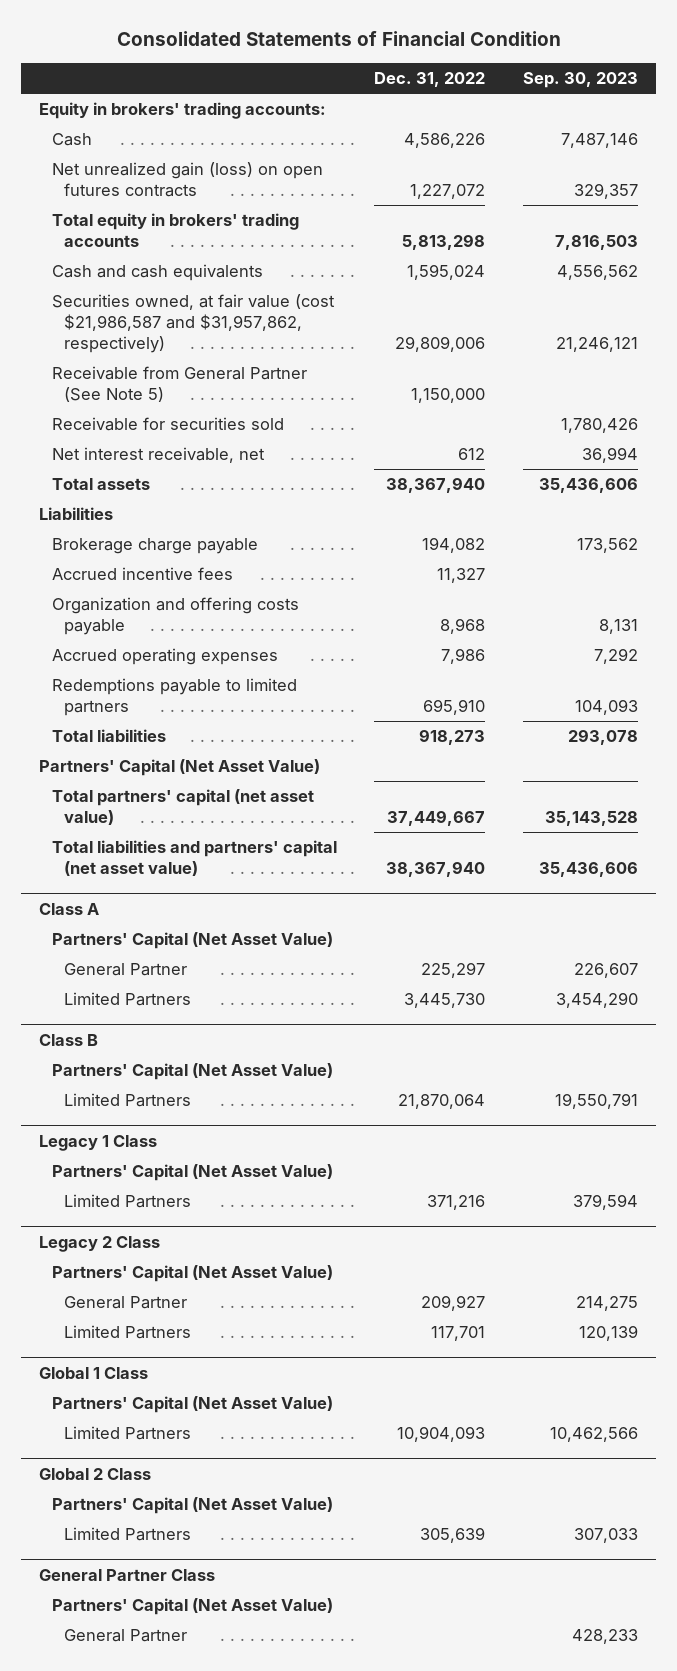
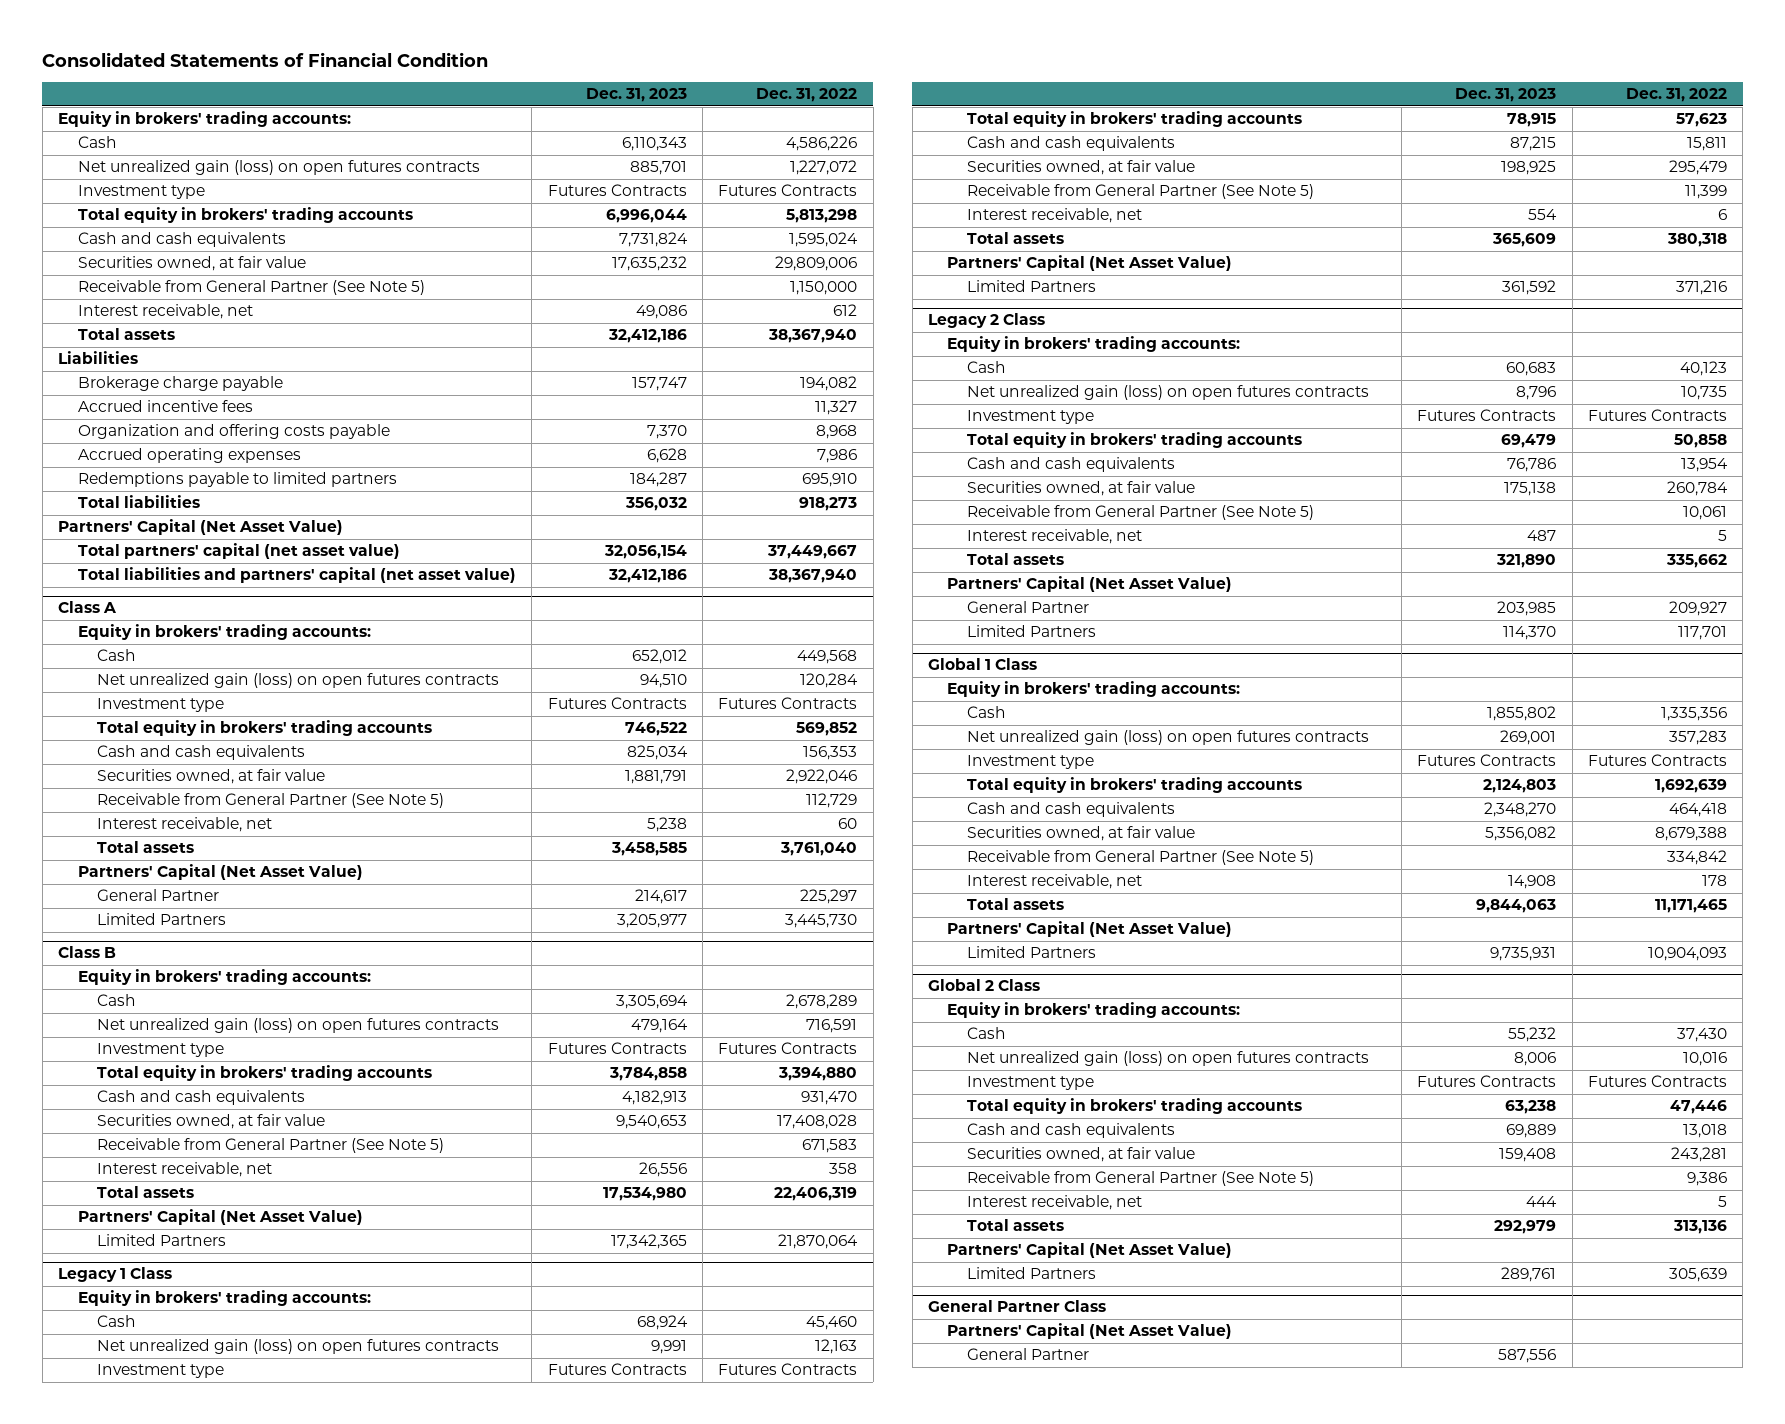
[522,72,638,89] Sep. 30, 2023 -> none
none -> [585,88,687,103] Dec. 31, 2023
none -> [77,185,205,200] Investment type
[51,294,335,354] Securities owned, at fair value (cost $21,986,587 and $31,957,862, respectively) -> [77,256,306,272] Securities owned, at fair value
[51,417,284,432] Receivable for securities sold -> none
[51,447,265,464] Net interest receivable, net -> [77,304,253,320] Interest receivable, net
none -> [77,624,371,641] Equity in brokers' trading accounts:
none -> [97,649,137,662] Cash
none -> [97,673,500,689] Net unrealized gain (loss) on open futures contracts
none -> [97,698,225,713] Investment type
none -> [97,720,433,737] Total equity in brokers' trading accounts
none -> [97,745,306,761] Cash and cash equivalents
none -> [97,769,326,785] Securities owned, at fair value
none -> [97,793,445,809] Receivable from General Partner (See Note 5)
none -> [97,817,273,833] Interest receivable, net
none -> [97,841,195,854] Total assets
none -> [77,969,371,986] Equity in brokers' trading accounts:
none -> [97,994,137,1007] Cash
none -> [97,1018,500,1034] Net unrealized gain (loss) on open futures contracts
none -> [97,1043,225,1058] Investment type
none -> [97,1065,433,1082] Total equity in brokers' trading accounts
none -> [97,1090,306,1106] Cash and cash equivalents
none -> [97,1114,326,1130] Securities owned, at fair value
none -> [97,1138,445,1154] Receivable from General Partner (See Note 5)
none -> [97,1162,273,1178] Interest receivable, net
none -> [97,1186,195,1199] Total assets
none -> [77,1290,371,1307] Equity in brokers' trading accounts:
none -> [97,1315,137,1328] Cash
none -> [97,1339,500,1355] Net unrealized gain (loss) on open futures contracts
none -> [97,1364,225,1379] Investment type
none -> [966,111,1302,128] Total equity in brokers' trading accounts
none -> [966,136,1175,152] Cash and cash equivalents
none -> [966,160,1195,176] Securities owned, at fair value
none -> [966,184,1314,200] Receivable from General Partner (See Note 5)
none -> [966,208,1142,224] Interest receivable, net
none -> [966,232,1064,245] Total assets
none -> [947,336,1241,353] Equity in brokers' trading accounts:
none -> [966,361,1006,374] Cash
none -> [966,385,1369,401] Net unrealized gain (loss) on open futures contracts
none -> [966,410,1094,425] Investment type
none -> [966,432,1302,449] Total equity in brokers' trading accounts
none -> [966,457,1175,473] Cash and cash equivalents
none -> [966,481,1195,497] Securities owned, at fair value
none -> [966,505,1314,521] Receivable from General Partner (See Note 5)
none -> [966,529,1142,545] Interest receivable, net
none -> [966,553,1064,566] Total assets
none -> [947,681,1241,698] Equity in brokers' trading accounts:
none -> [966,706,1006,719] Cash
none -> [966,730,1369,746] Net unrealized gain (loss) on open futures contracts
none -> [966,755,1094,770] Investment type
none -> [966,777,1302,794] Total equity in brokers' trading accounts
none -> [966,802,1175,818] Cash and cash equivalents
none -> [966,826,1195,842] Securities owned, at fair value
none -> [966,850,1314,866] Receivable from General Partner (See Note 5)
none -> [966,874,1142,890] Interest receivable, net
none -> [966,898,1064,911] Total assets
none -> [947,1002,1241,1019] Equity in brokers' trading accounts:
none -> [966,1027,1006,1040] Cash
none -> [966,1051,1369,1067] Net unrealized gain (loss) on open futures contracts
none -> [966,1076,1094,1091] Investment type
none -> [966,1098,1302,1115] Total equity in brokers' trading accounts
none -> [966,1123,1175,1139] Cash and cash equivalents
none -> [966,1147,1195,1163] Securities owned, at fair value
none -> [966,1171,1314,1187] Receivable from General Partner (See Note 5)
none -> [966,1195,1142,1211] Interest receivable, net
none -> [966,1219,1064,1232] Total assets

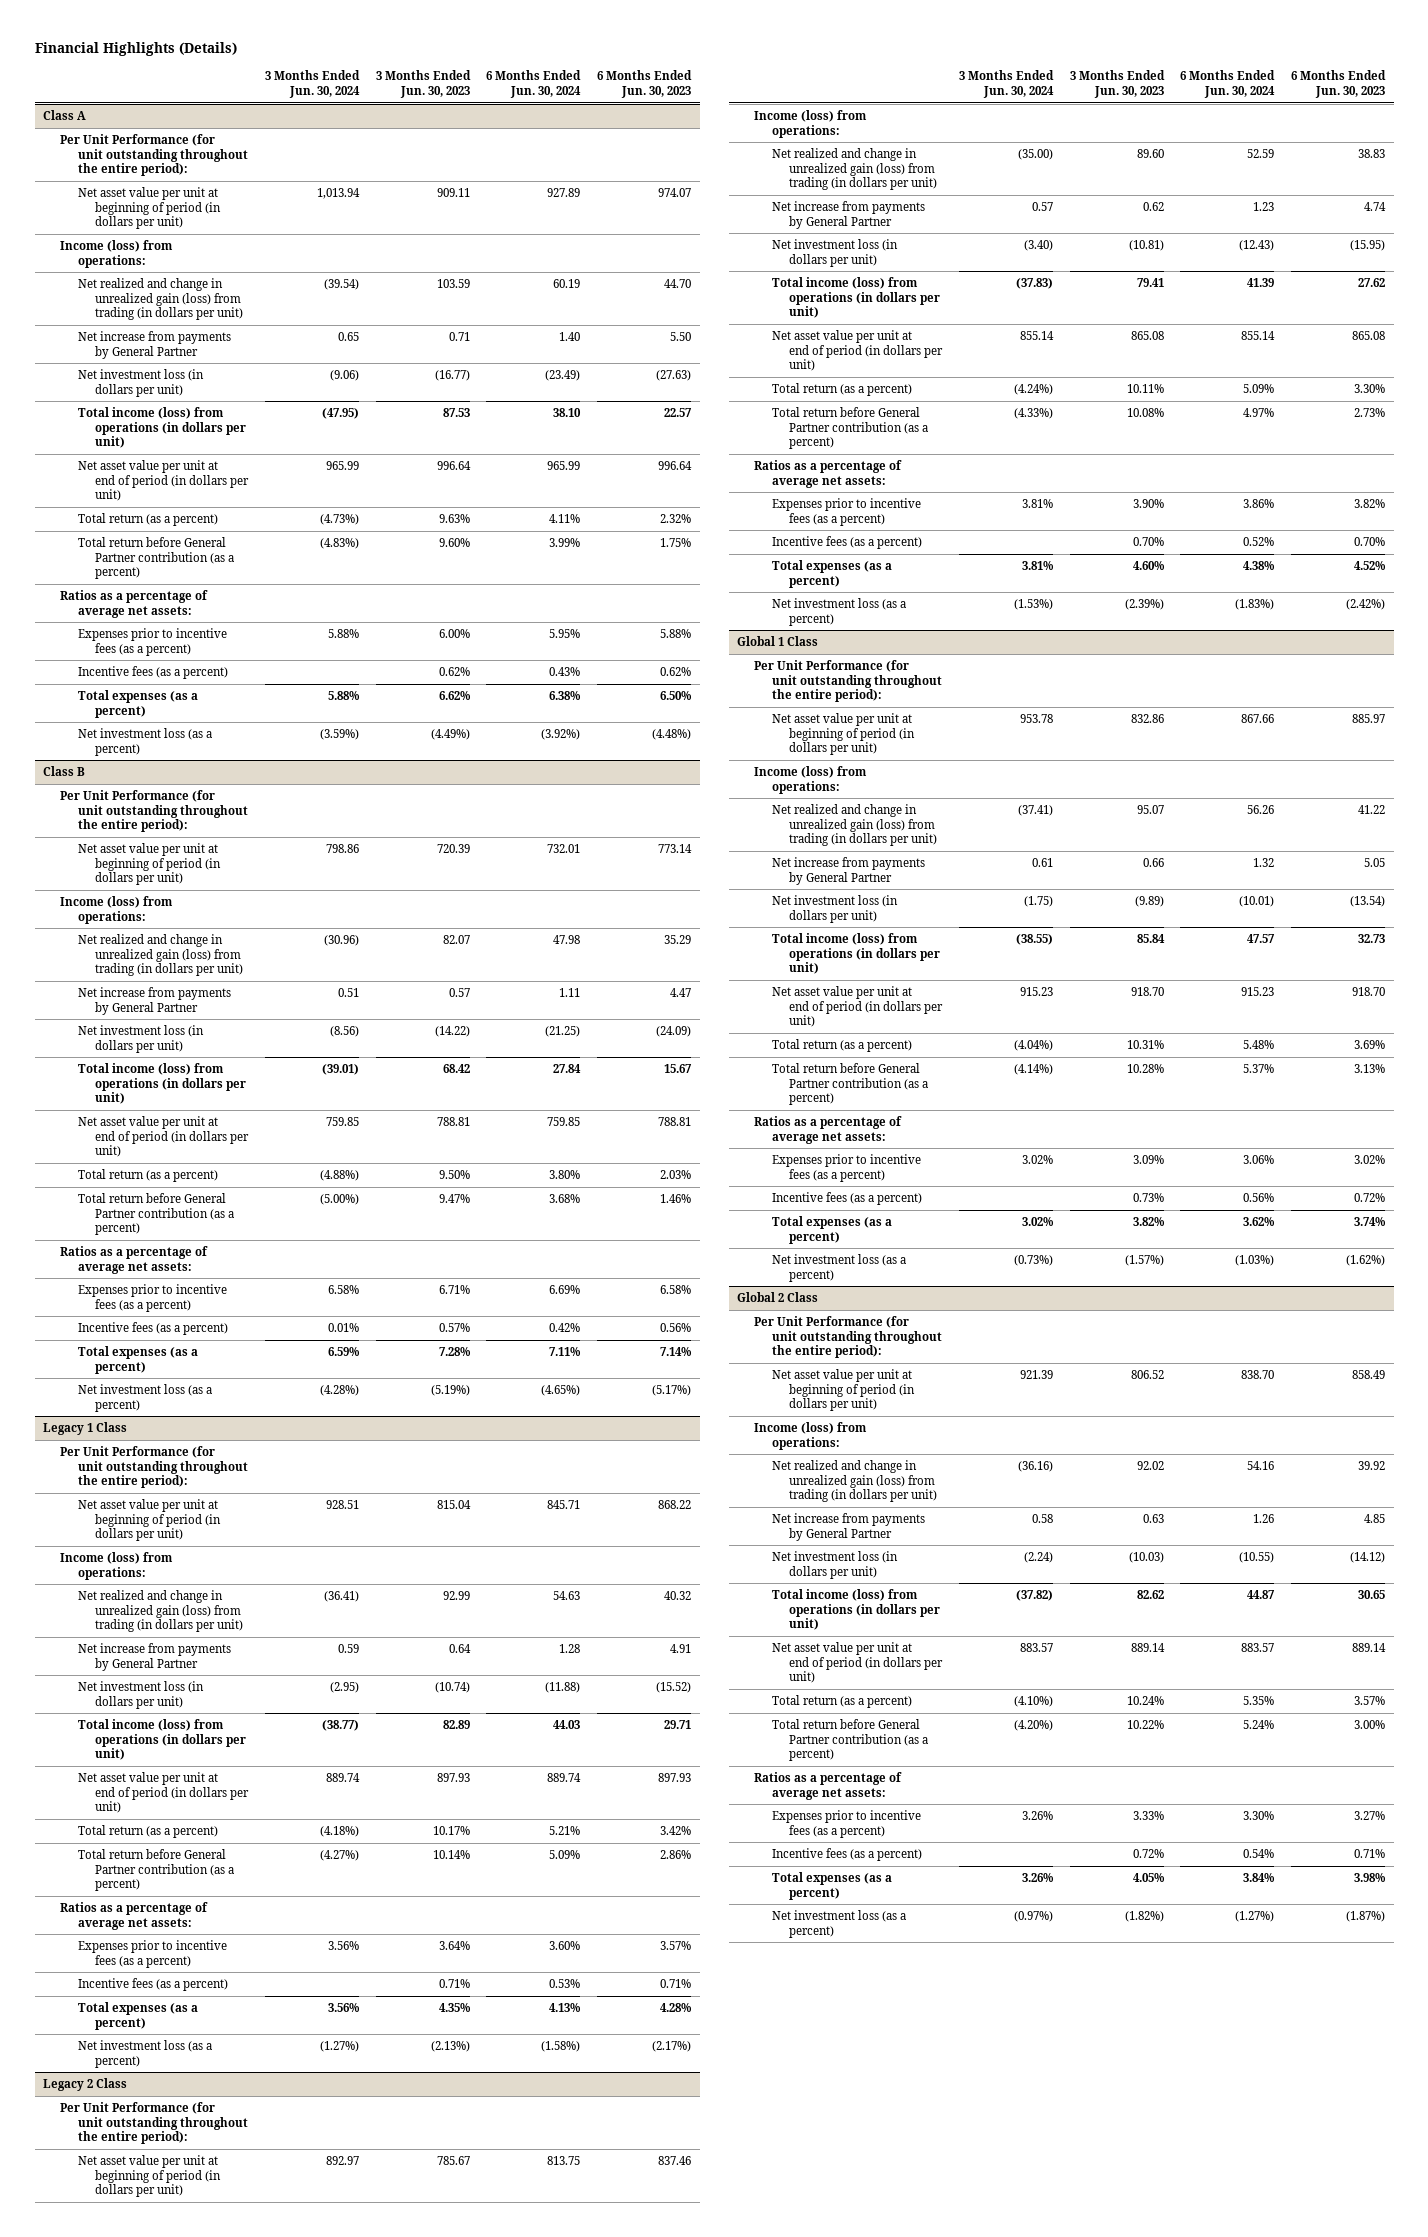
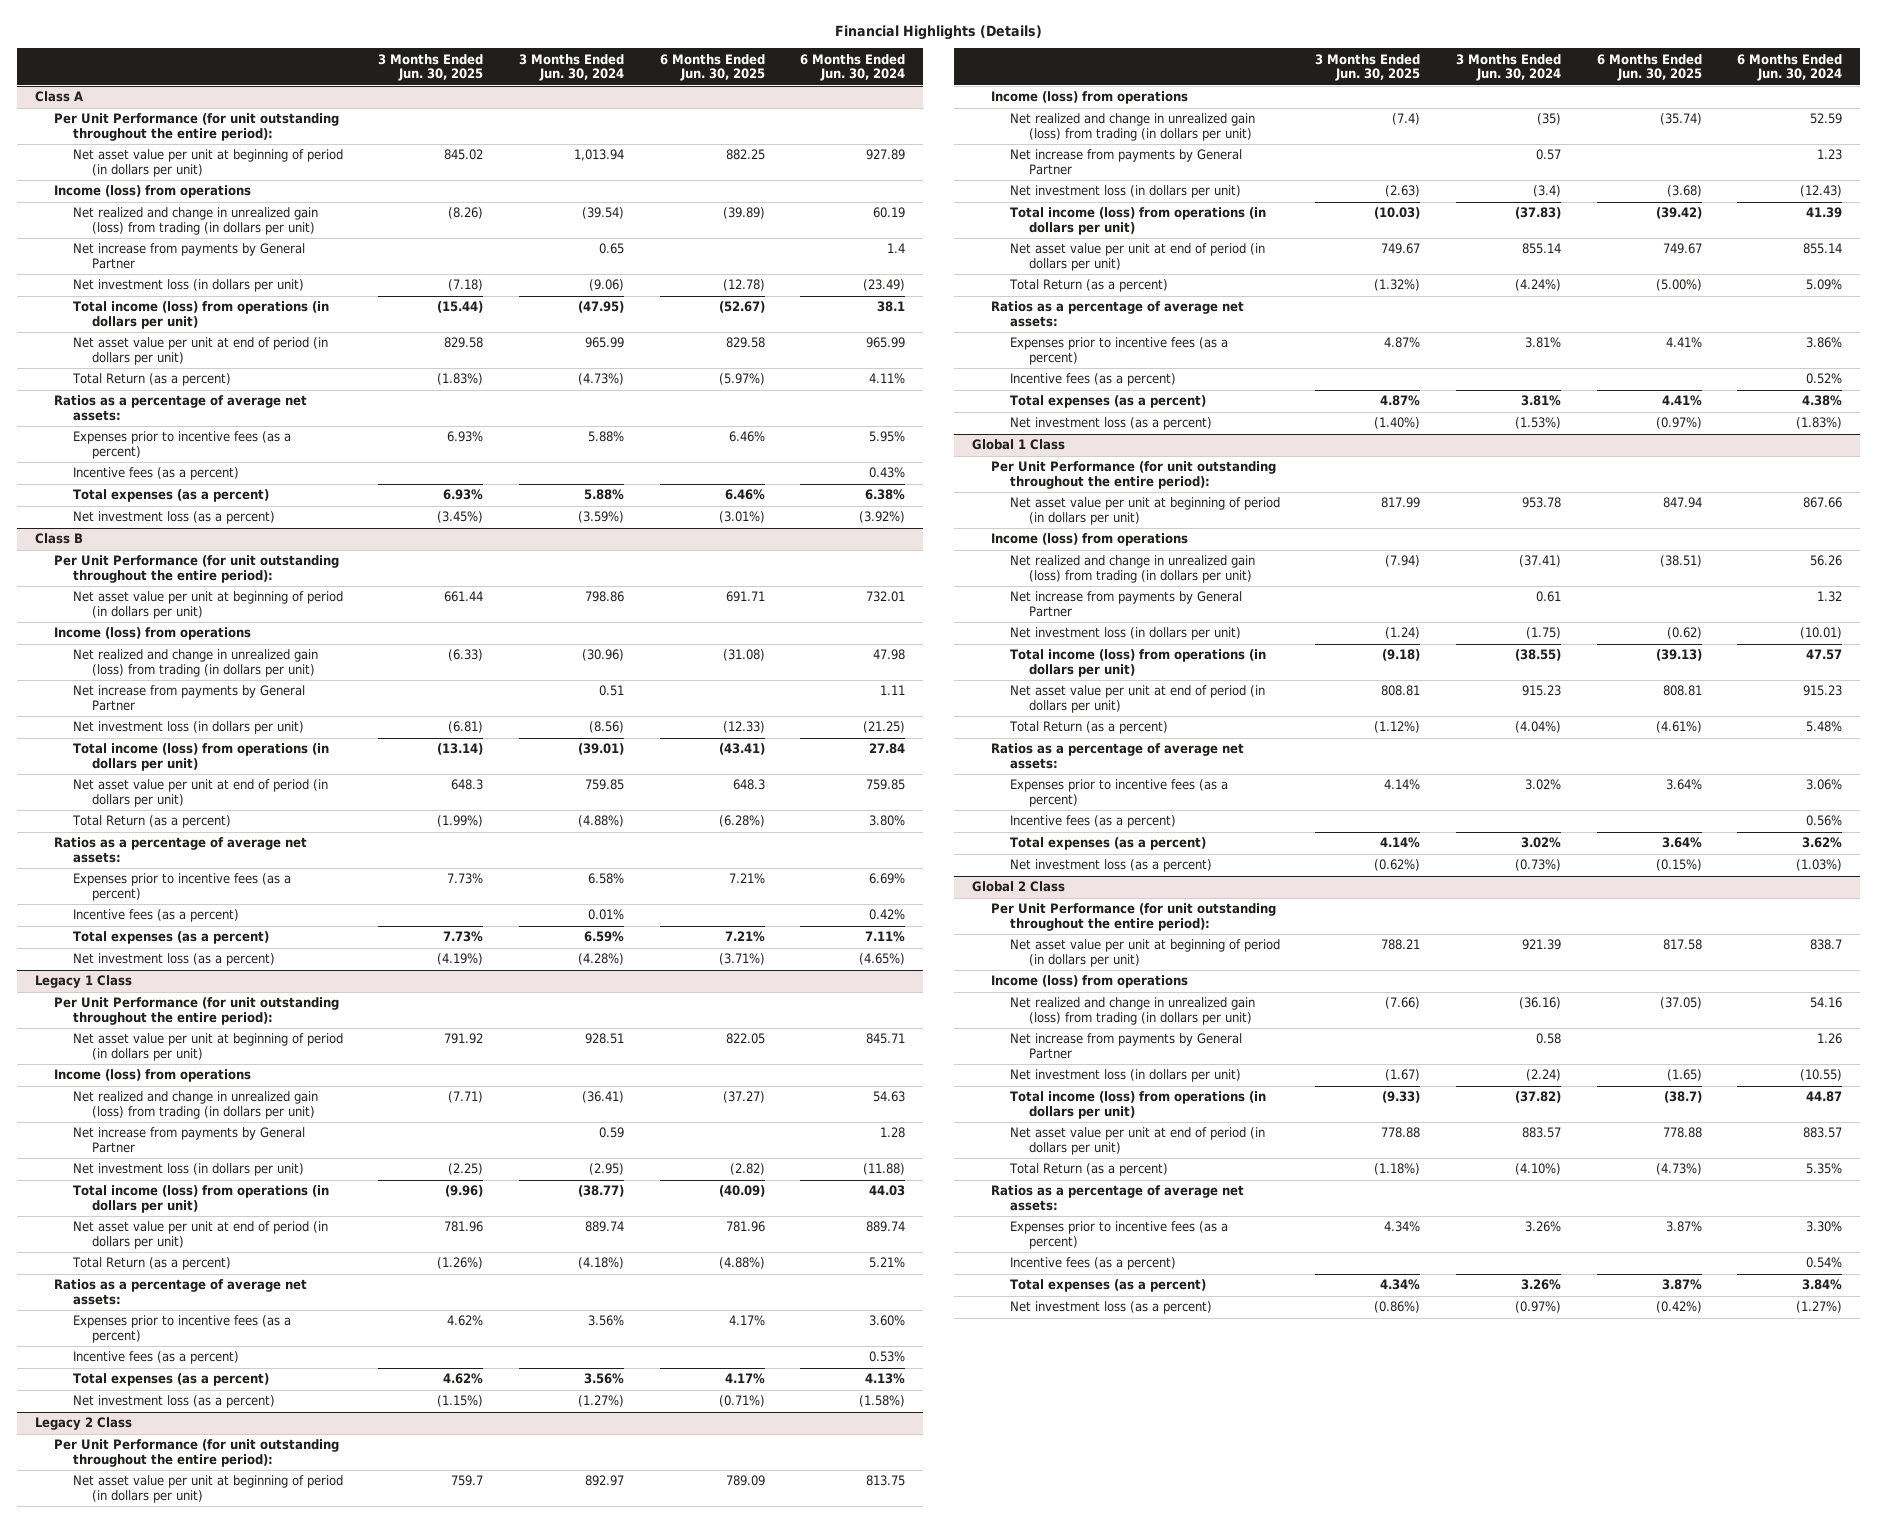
[375,70,471,99] 3 Months Ended Jun. 30, 2023 -> none
[597,70,693,99] 6 Months Ended Jun. 30, 2023 -> none
none -> [378,53,484,82] 3 Months Ended Jun. 30, 2025
none -> [659,53,765,82] 6 Months Ended Jun. 30, 2025
[60,239,174,268] Income (loss) from operations: -> [53,185,251,199] Income (loss) from operations
[559,331,581,341] 1.40 -> [887,243,906,254] 1.4
[553,407,582,417] 38.10 -> [877,301,906,313] 38.1
[77,536,235,580] Total return before General Partner contribution (as a percent) -> none
[77,512,218,526] Total return (as a percent) -> [71,373,231,387] Total Return (as a percent)
[60,895,174,924] Income (loss) from operations: -> [53,627,251,641] Income (loss) from operations
[77,1192,235,1236] Total return before General Partner contribution (as a percent) -> none
[77,1168,218,1182] Total return (as a percent) -> [71,815,231,829] Total Return (as a percent)
[60,1551,174,1580] Income (loss) from operations: -> [53,1069,251,1083] Income (loss) from operations
[77,1848,235,1892] Total return before General Partner contribution (as a percent) -> none
[77,1824,218,1838] Total return (as a percent) -> [71,1257,231,1271] Total Return (as a percent)
[754,109,868,138] Income (loss) from operations: -> [990,91,1188,105] Income (loss) from operations
[1017,148,1053,160] (35.00) -> [1537,113,1562,126] (35)
[1023,239,1053,251] (3.40) -> [1533,185,1562,198] (3.4)
[771,406,928,450] Total return before General Partner contribution (as a percent) -> none
[771,382,912,396] Total return (as a percent) -> [1008,279,1168,293] Total Return (as a percent)
[754,765,868,794] Income (loss) from operations: -> [990,533,1188,547] Income (loss) from operations
[771,1062,928,1106] Total return before General Partner contribution (as a percent) -> none
[771,1038,912,1052] Total return (as a percent) -> [1008,721,1168,735] Total Return (as a percent)
[1241,1369,1275,1379] 838.70 -> [1810,939,1843,951] 838.7
[754,1421,868,1450] Income (loss) from operations: -> [990,975,1188,989] Income (loss) from operations
[771,1718,928,1762] Total return before General Partner contribution (as a percent) -> none
[771,1694,912,1708] Total return (as a percent) -> [1008,1163,1168,1177] Total Return (as a percent)

